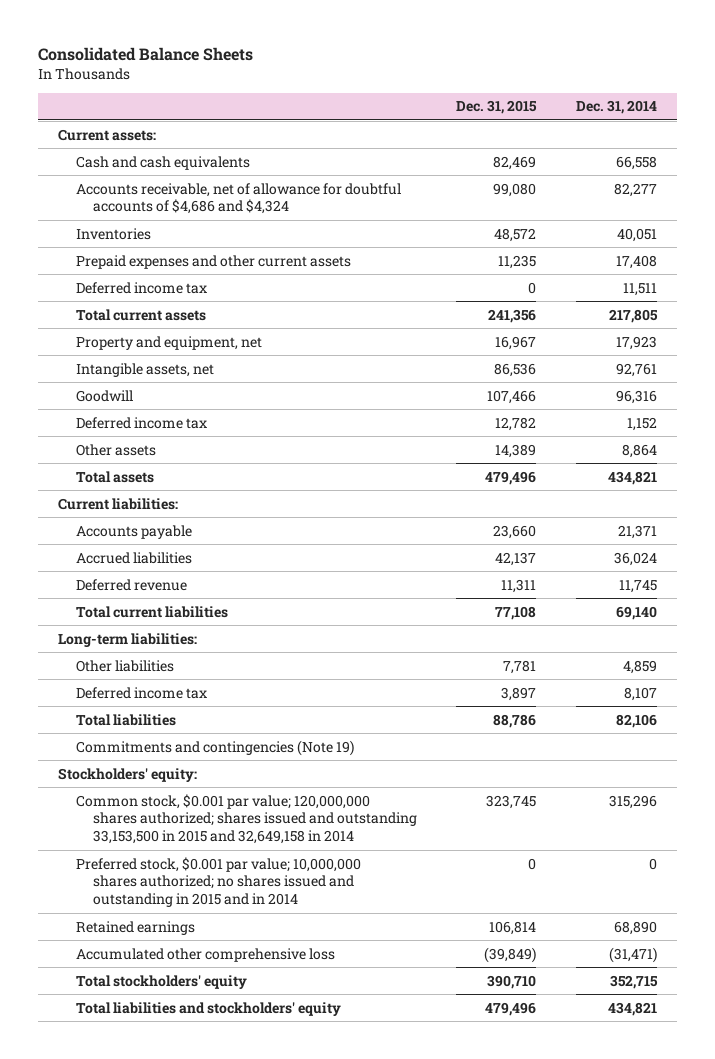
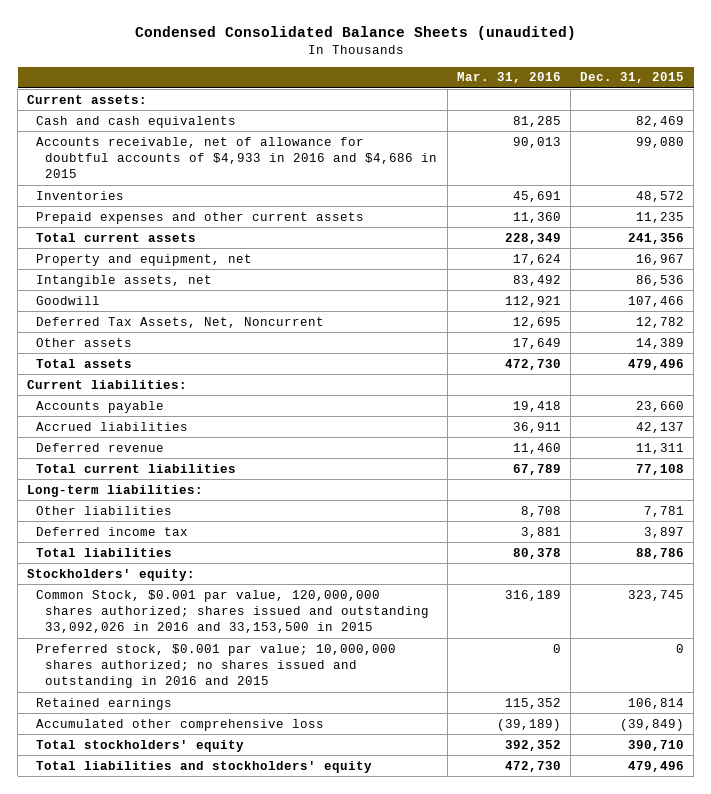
[38,46,254,61] Consolidated Balance Sheets -> [134,26,576,41] Condensed Consolidated Balance Sheets (unaudited)
[575,100,657,115] Dec. 31, 2014 -> none
none -> [456,72,561,84] Mar. 31, 2016
[75,182,401,215] Accounts receivable, net of allowance for doubtful accounts of $4,686 and $4,324 -> [36,136,438,179] Accounts receivable, net of allowance for doubtful accounts of $4,933 in 2016 and $4,686 in 2015
[75,281,207,294] Deferred income tax -> none
[75,416,207,429] Deferred income tax -> [36,316,325,328] Deferred Tax Assets, Net, Noncurrent
[75,739,354,756] Commitments and contingencies (Note 19) -> none
[75,793,418,845] Common stock, $0.001 par value; 120,000,000 shares authorized; shares issued and outstanding 33,153,500 in 2015 and 32,649,158 in 2014 -> [36,589,430,634] Common Stock, $0.001 par value, 120,000,000 shares authorized; shares issued and outstanding 33,092,026 in 2016 and 33,153,500 in 2015
[75,856,361,908] Preferred stock, $0.001 par value; 10,000,000 shares authorized; no shares issued and outstanding in 2015 and in 2014 -> [36,643,397,689] Preferred stock, $0.001 par value; 10,000,000 shares authorized; no shares issued and outstanding in 2016 and 2015

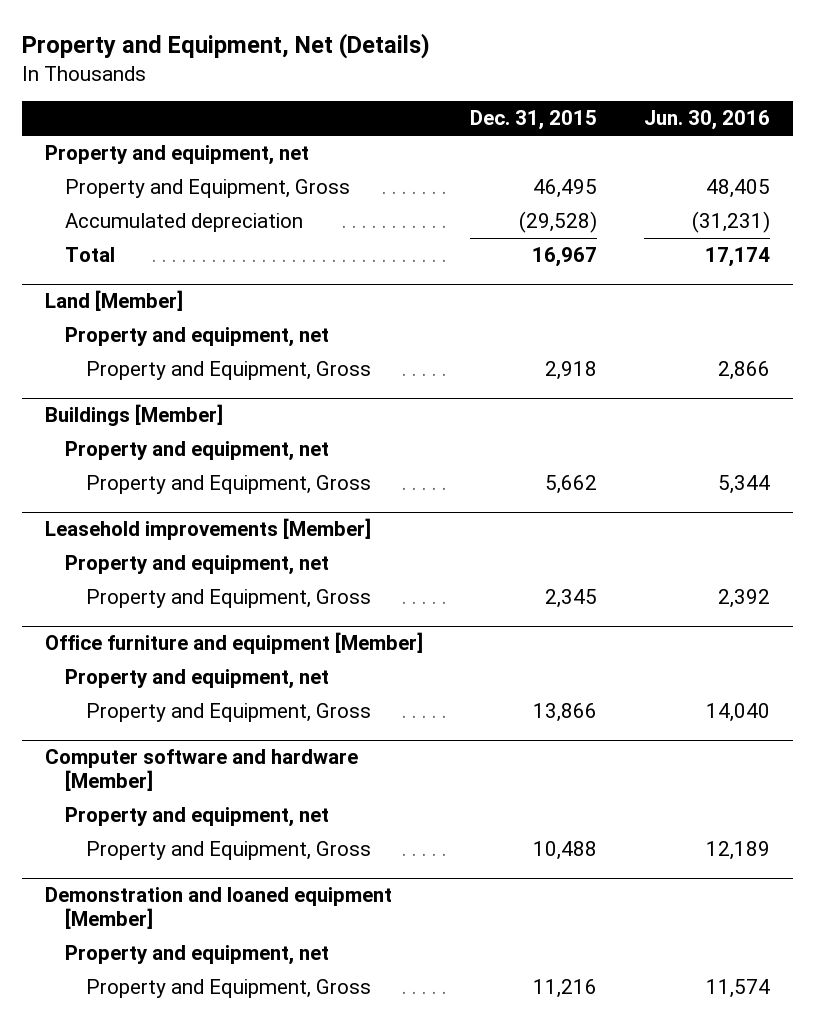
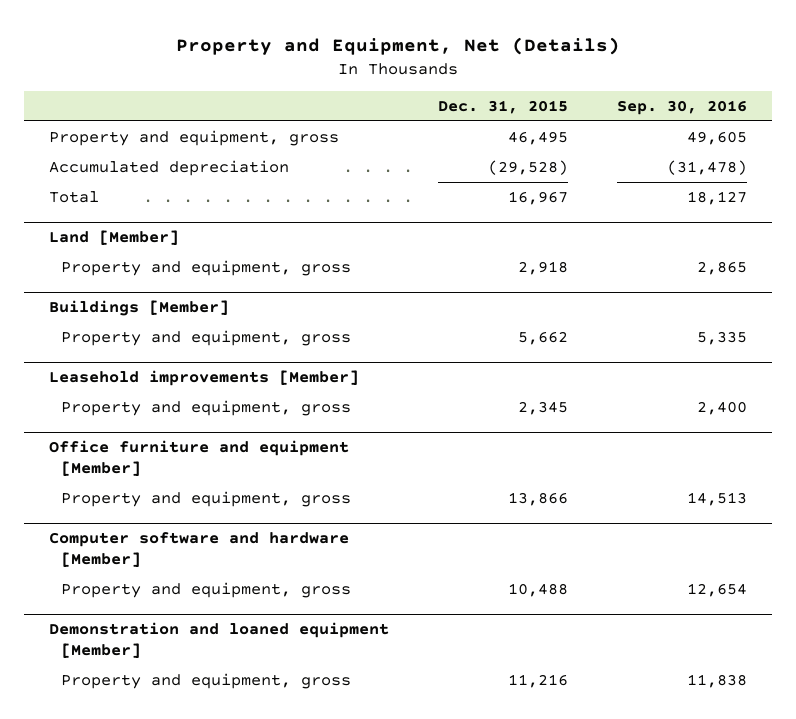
[644,110,771,131] Jun. 30, 2016 -> none
none -> [617,99,748,115] Sep. 30, 2016
[45,145,310,166] Property and equipment, net -> none
[65,179,351,199] Property and Equipment, Gross -> [48,130,339,147] Property and equipment, gross
[65,327,330,348] Property and equipment, net -> none
[85,361,371,381] Property and Equipment, Gross -> [60,260,351,277] Property and equipment, gross
[65,441,330,462] Property and equipment, net -> none
[85,475,371,495] Property and Equipment, Gross -> [60,330,351,347] Property and equipment, gross
[65,555,330,576] Property and equipment, net -> none
[85,589,371,609] Property and Equipment, Gross -> [60,400,351,417] Property and equipment, gross
[65,669,330,690] Property and equipment, net -> none
[85,703,371,723] Property and Equipment, Gross -> [60,491,351,508] Property and equipment, gross
[65,807,330,828] Property and equipment, net -> none
[85,841,371,861] Property and Equipment, Gross -> [60,582,351,599] Property and equipment, gross
[65,945,330,966] Property and equipment, net -> none
[85,979,371,999] Property and Equipment, Gross -> [60,673,351,690] Property and equipment, gross

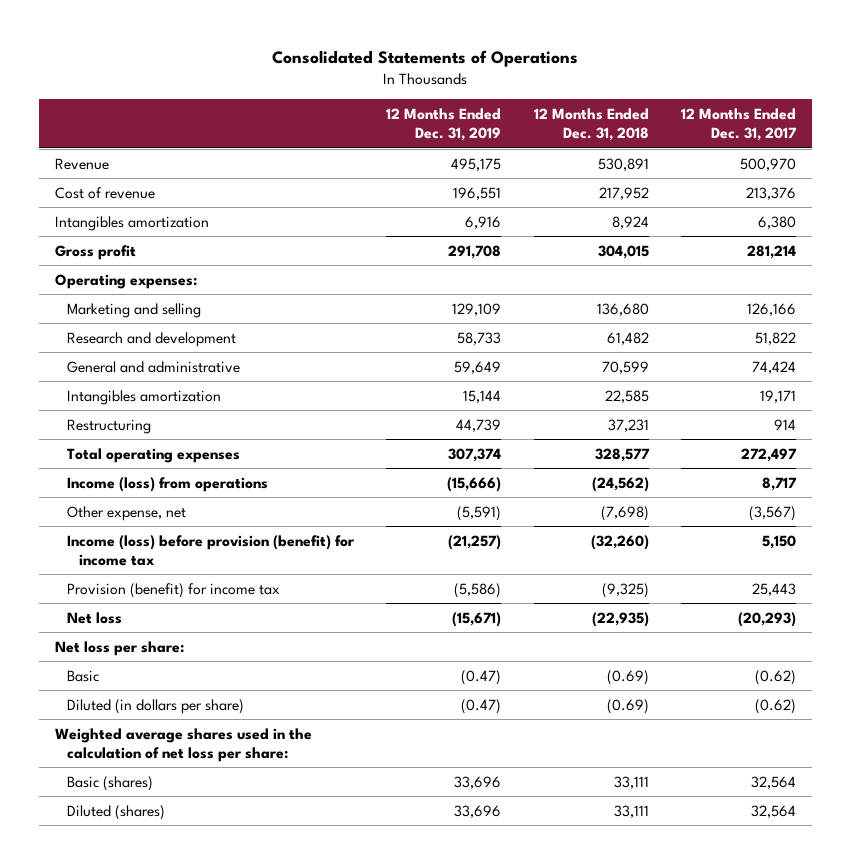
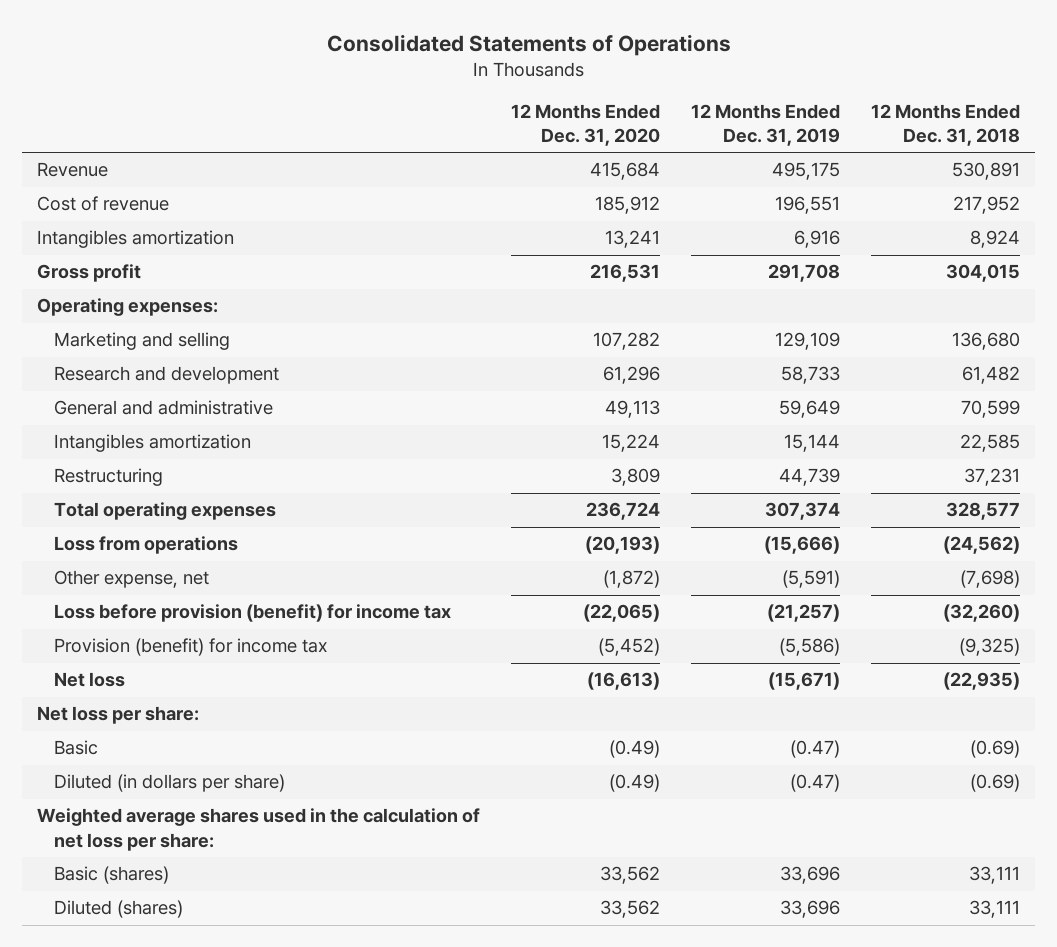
[680,107,797,141] 12 Months Ended Dec. 31, 2017 -> none
none -> [511,104,661,147] 12 Months Ended Dec. 31, 2020
[67,476,269,492] Income (loss) from operations -> [54,536,239,555] Loss from operations
[67,534,356,566] Income (loss) before provision (benefit) for income tax -> [54,604,452,623] Loss before provision (benefit) for income tax

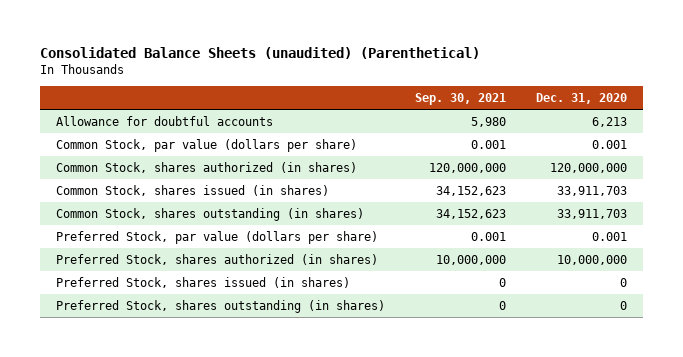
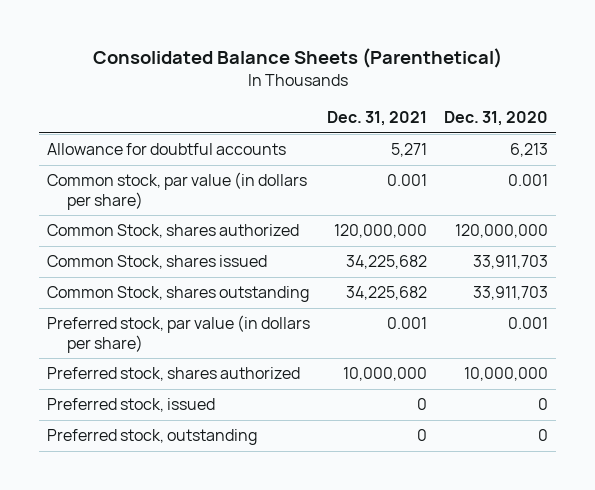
[40,47,481,60] Consolidated Balance Sheets (unaudited) (Parenthetical) -> [92,47,502,68] Consolidated Balance Sheets (Parenthetical)
[415,92,507,105] Sep. 30, 2021 -> none
none -> [327,110,428,126] Dec. 31, 2021
[55,138,357,152] Common Stock, par value (dollars per share) -> [47,172,308,210] Common stock, par value (in dollars per share)
[55,161,357,173] Common Stock, shares authorized (in shares) -> [47,224,300,239] Common Stock, shares authorized
[55,184,329,196] Common Stock, shares issued (in shares) -> [47,255,268,270] Common Stock, shares issued
[55,207,364,221] Common Stock, shares outstanding (in shares) -> [47,286,310,303] Common Stock, shares outstanding
[55,230,378,244] Preferred Stock, par value (dollars per share) -> [47,315,311,353] Preferred stock, par value (in dollars per share)
[55,253,378,265] Preferred Stock, shares authorized (in shares) -> [47,367,301,382] Preferred stock, shares authorized
[55,276,350,288] Preferred Stock, shares issued (in shares) -> [47,398,216,413] Preferred stock, issued
[55,299,385,313] Preferred Stock, shares outstanding (in shares) -> [47,429,258,446] Preferred stock, outstanding

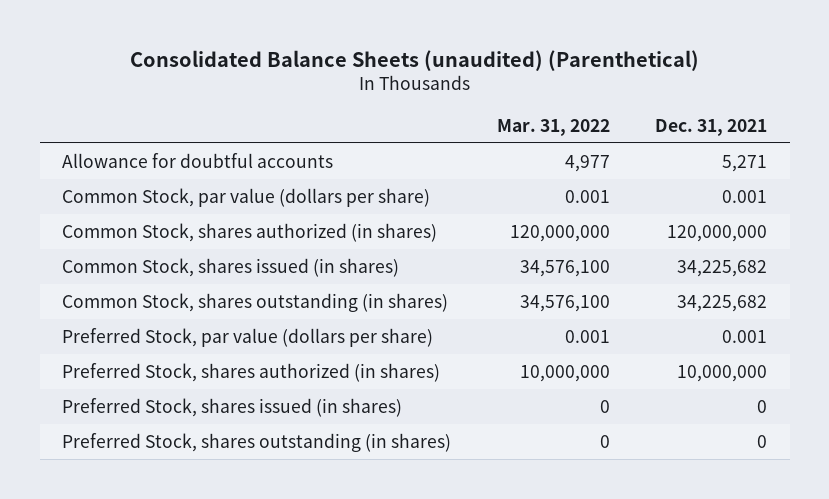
[92,47,502,68] Consolidated Balance Sheets (Parenthetical) -> [129,49,699,71] Consolidated Balance Sheets (unaudited) (Parenthetical)
[443,110,548,126] Dec. 31, 2020 -> none
none -> [496,118,610,136] Mar. 31, 2022
[47,172,308,210] Common stock, par value (in dollars per share) -> [62,188,431,208] Common Stock, par value (dollars per share)
[47,224,300,239] Common Stock, shares authorized -> [62,223,438,243] Common Stock, shares authorized (in shares)
[47,255,268,270] Common Stock, shares issued -> [62,258,400,278] Common Stock, shares issued (in shares)
[47,286,310,303] Common Stock, shares outstanding -> [62,293,449,313] Common Stock, shares outstanding (in shares)
[47,315,311,353] Preferred stock, par value (in dollars per share) -> [62,328,434,348] Preferred Stock, par value (dollars per share)
[47,367,301,382] Preferred stock, shares authorized -> [62,363,441,383] Preferred Stock, shares authorized (in shares)
[47,398,216,413] Preferred stock, issued -> [62,398,403,418] Preferred Stock, shares issued (in shares)
[47,429,258,446] Preferred stock, outstanding -> [62,433,452,453] Preferred Stock, shares outstanding (in shares)

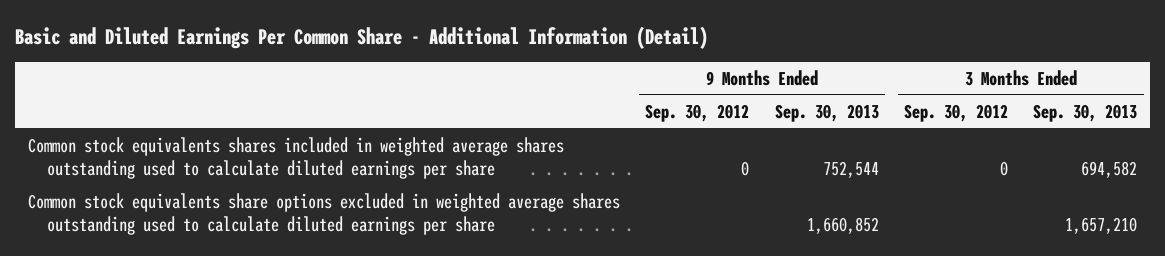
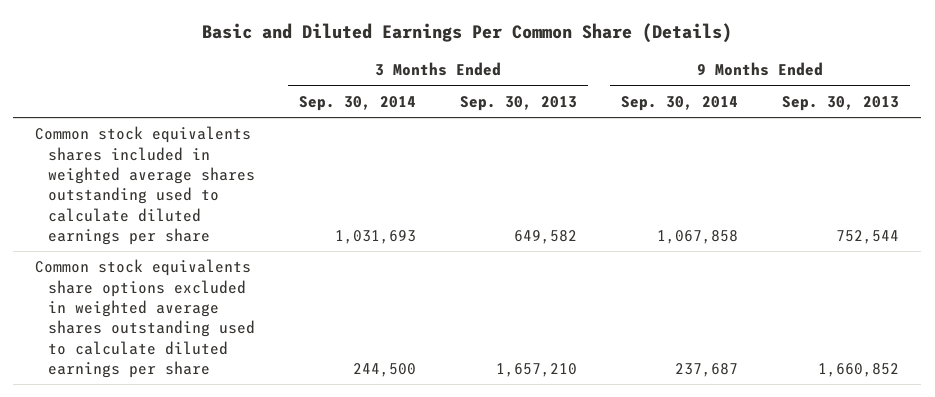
[15,25,709,49] Basic and Diluted Earnings Per Common Share - Additional Information (Detail) -> [202,22,733,43] Basic and Diluted Earnings Per Common Share (Details)
[645,103,750,122] Sep. 30, 2012 -> none
[904,103,1009,122] Sep. 30, 2012 -> none
none -> [299,95,417,111] Sep. 30, 2014
none -> [621,95,739,111] Sep. 30, 2014
[1081,160,1138,178] 694,582 -> [514,229,578,244] 649,582

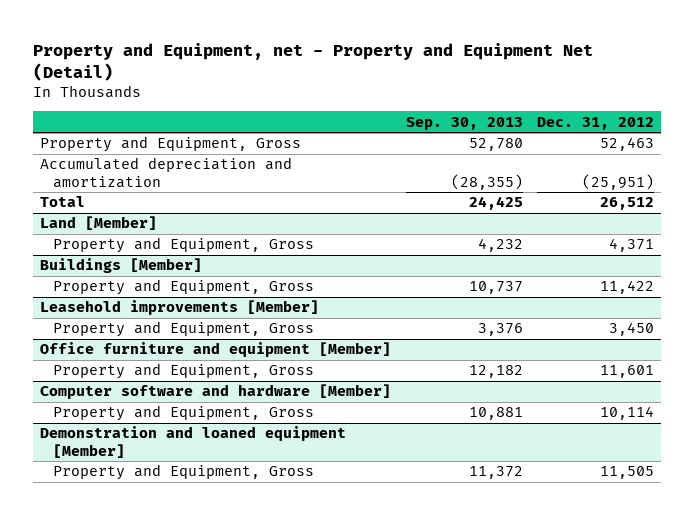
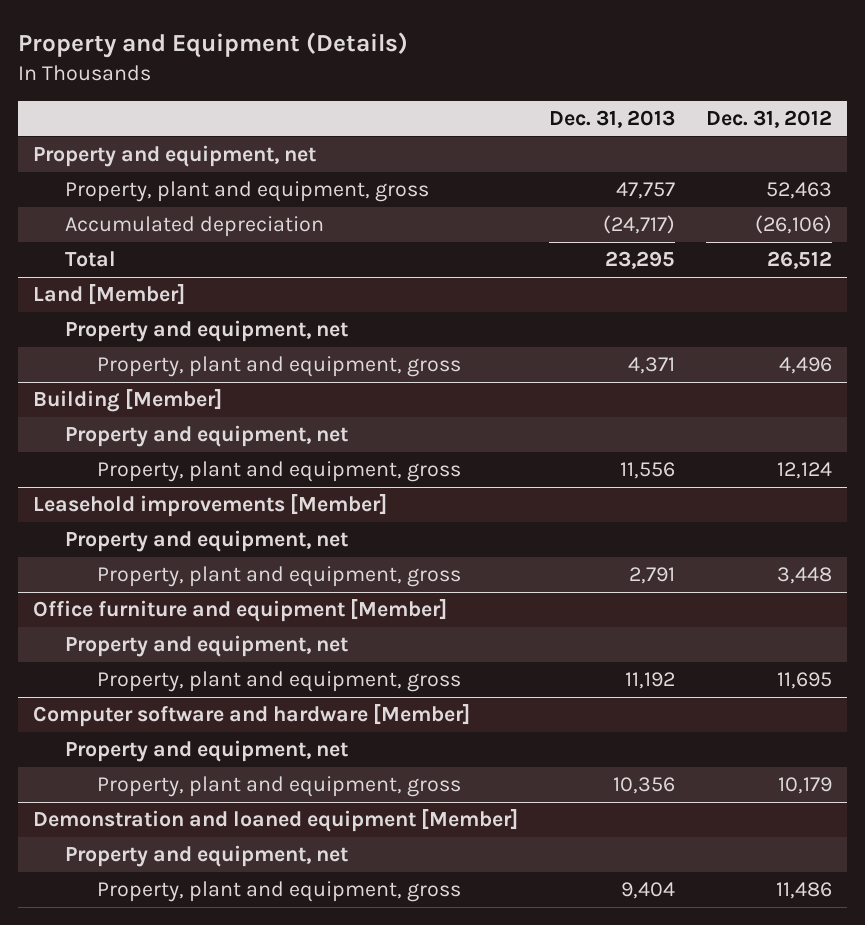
[33,42,594,81] Property and Equipment, net - Property and Equipment Net (Detail) -> [17,31,408,58] Property and Equipment (Details)
[405,116,523,130] Sep. 30, 2013 -> none
none -> [549,110,676,129] Dec. 31, 2013
none -> [33,145,317,168] Property and equipment, net
[40,136,302,153] Property and Equipment, Gross -> [64,181,429,203] Property, plant and equipment, gross
[40,157,293,188] Accumulated depreciation and amortization -> [64,216,324,238] Accumulated depreciation
[582,173,655,190] (25,951) -> [755,215,833,235] (26,106)
none -> [64,320,348,343] Property and equipment, net
[52,237,314,254] Property and Equipment, Gross -> [96,356,461,378] Property, plant and equipment, gross
[609,238,655,253] 4,371 -> [779,357,833,375] 4,496
[40,258,203,274] Buildings [Member] -> [33,389,223,413] Building [Member]
none -> [64,425,348,448] Property and equipment, net
[52,279,314,296] Property and Equipment, Gross -> [96,461,461,483] Property, plant and equipment, gross
[600,280,655,295] 11,422 -> [777,462,833,480] 12,124
none -> [64,530,348,553] Property and equipment, net
[52,321,314,338] Property and Equipment, Gross -> [96,566,461,588] Property, plant and equipment, gross
[609,322,655,337] 3,450 -> [777,567,833,585] 3,448
none -> [64,635,348,658] Property and equipment, net
[52,363,314,380] Property and Equipment, Gross -> [96,671,461,693] Property, plant and equipment, gross
[600,365,655,379] 11,601 -> [777,672,833,690] 11,695
none -> [64,740,348,763] Property and equipment, net
[52,405,314,422] Property and Equipment, Gross -> [96,776,461,798] Property, plant and equipment, gross
[600,406,655,421] 10,114 -> [778,777,833,795] 10,179
none -> [64,845,348,868] Property and equipment, net
[52,464,314,481] Property and Equipment, Gross -> [96,881,461,903] Property, plant and equipment, gross
[600,466,655,480] 11,505 -> [776,882,833,900] 11,486

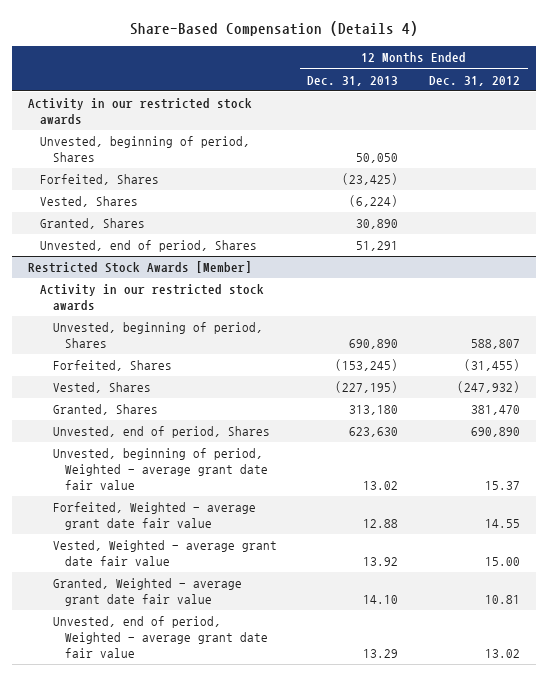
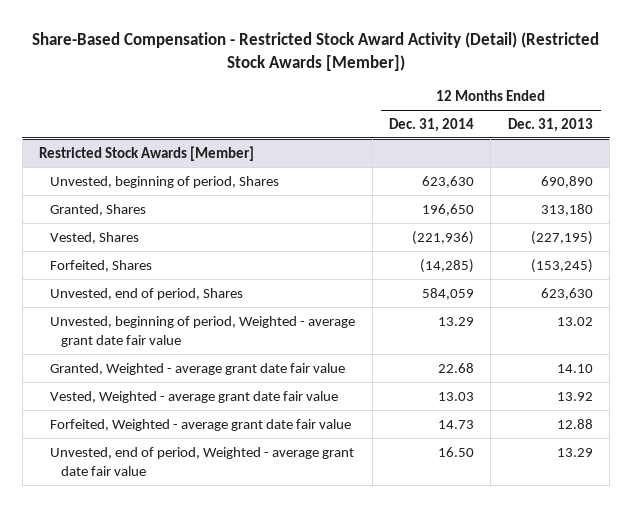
[130,20,419,36] Share-Based Compensation (Details 4) -> [32,32,600,72] Share-Based Compensation - Restricted Stock Award Activity (Detail) (Restricted Stock Awards [Member])
[429,75,521,86] Dec. 31, 2012 -> none
none -> [389,117,475,132] Dec. 31, 2014
[27,98,252,125] Activity in our restricted stock awards -> none
[40,136,251,163] Unvested, beginning of period, Shares -> none
[40,174,160,186] Forfeited, Shares -> none
[40,196,139,208] Vested, Shares -> none
[40,218,146,230] Granted, Shares -> none
[40,240,258,253] Unvested, end of period, Shares -> none
[40,284,265,311] Activity in our restricted stock awards -> none
[52,382,151,394] Vested, Shares -> [50,231,140,244] Vested, Shares
[52,360,172,372] Forfeited, Shares -> [50,259,153,272] Forfeited, Shares
[52,540,277,567] Vested, Weighted - average grant date fair value -> [50,390,339,403] Vested, Weighted - average grant date fair value
[52,502,256,531] Forfeited, Weighted - average grant date fair value -> [50,418,352,431] Forfeited, Weighted - average grant date fair value

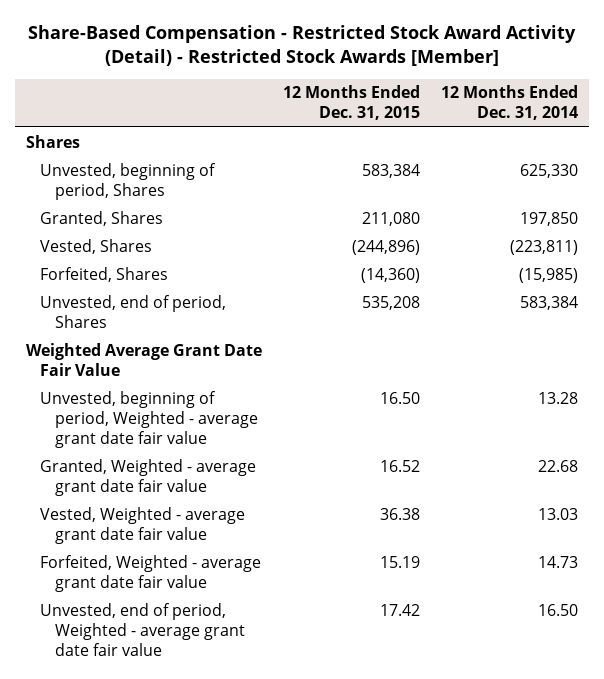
[32,32,600,72] Share-Based Compensation - Restricted Stock Award Activity (Detail) (Restricted Stock Awards [Member]) -> [28,25,577,67] Share-Based Compensation - Restricted Stock Award Activity (Detail) - Restricted Stock Awards [Member]
[507,117,593,132] Dec. 31, 2013 -> none
none -> [283,85,421,121] 12 Months Ended Dec. 31, 2015
[39,145,255,161] Restricted Stock Awards [Member] -> none
none -> [25,134,80,148] Shares
[422,175,475,188] 623,630 -> [520,163,579,178] 625,330
[422,203,475,216] 196,650 -> [520,211,579,226] 197,850
[412,230,475,245] (221,936) -> [510,239,579,255] (223,811)
[420,258,475,273] (14,285) -> [519,267,579,283] (15,985)
[422,287,475,300] 584,059 -> [520,295,579,310] 583,384
none -> [25,342,262,376] Weighted Average Grant Date Fair Value
[438,316,475,326] 13.29 -> [538,391,579,404] 13.28

